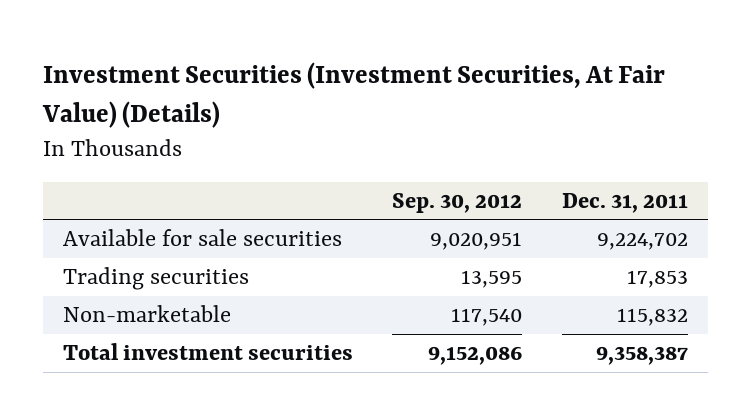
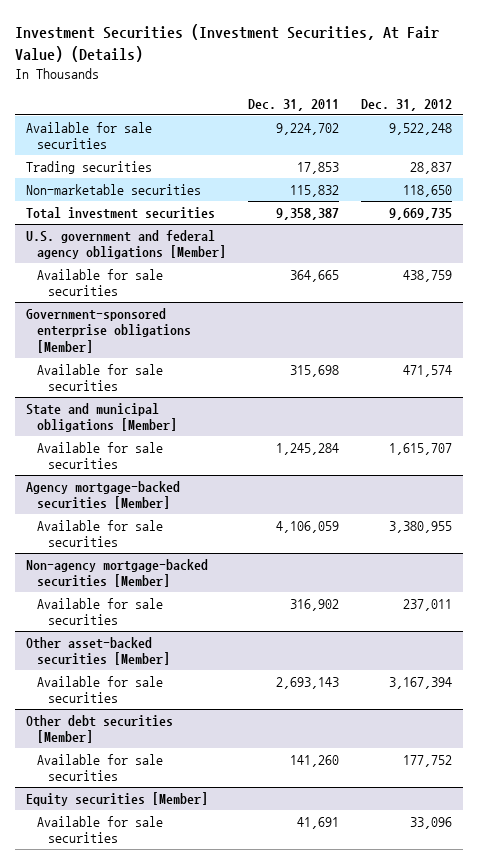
[392,192,523,213] Sep. 30, 2012 -> none
none -> [360,98,452,111] Dec. 31, 2012
[62,305,231,323] Non-marketable -> [26,183,202,195] Non-marketable securities
none -> [26,229,227,260] U.S. government and federal agency obligations [Member]
none -> [37,268,164,297] Available for sale securities
none -> [26,307,192,354] Government-sponsored enterprise obligations [Member]
none -> [37,363,164,392] Available for sale securities
none -> [26,402,178,433] State and municipal obligations [Member]
none -> [37,441,164,470] Available for sale securities
none -> [26,480,181,510] Agency mortgage-backed securities [Member]
none -> [37,519,164,548] Available for sale securities
none -> [26,558,209,588] Non-agency mortgage-backed securities [Member]
none -> [37,597,164,626] Available for sale securities
none -> [26,636,171,666] Other asset-backed securities [Member]
none -> [37,675,164,704] Available for sale securities
none -> [26,714,174,744] Other debt securities [Member]
none -> [37,753,164,782] Available for sale securities
none -> [26,791,209,806] Equity securities [Member]
none -> [37,815,164,844] Available for sale securities

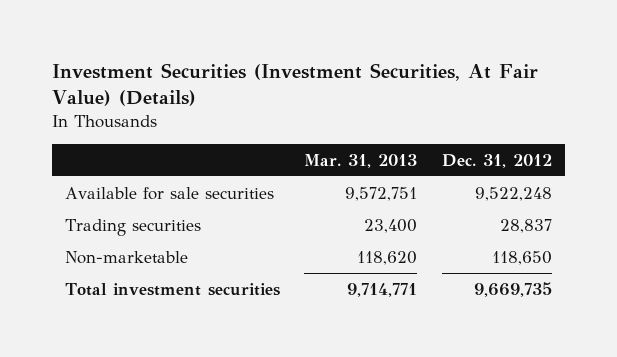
[248,98,340,111] Dec. 31, 2011 -> none
none -> [304,153,418,168] Mar. 31, 2013
[26,183,202,195] Non-marketable securities -> [64,250,188,264] Non-marketable
[26,229,227,260] U.S. government and federal agency obligations [Member] -> none
[37,268,164,297] Available for sale securities -> none
[26,307,192,354] Government-sponsored enterprise obligations [Member] -> none
[37,363,164,392] Available for sale securities -> none
[26,402,178,433] State and municipal obligations [Member] -> none
[37,441,164,470] Available for sale securities -> none
[26,480,181,510] Agency mortgage-backed securities [Member] -> none
[37,519,164,548] Available for sale securities -> none
[26,558,209,588] Non-agency mortgage-backed securities [Member] -> none
[37,597,164,626] Available for sale securities -> none
[26,636,171,666] Other asset-backed securities [Member] -> none
[37,675,164,704] Available for sale securities -> none
[26,714,174,744] Other debt securities [Member] -> none
[37,753,164,782] Available for sale securities -> none
[26,791,209,806] Equity securities [Member] -> none
[37,815,164,844] Available for sale securities -> none

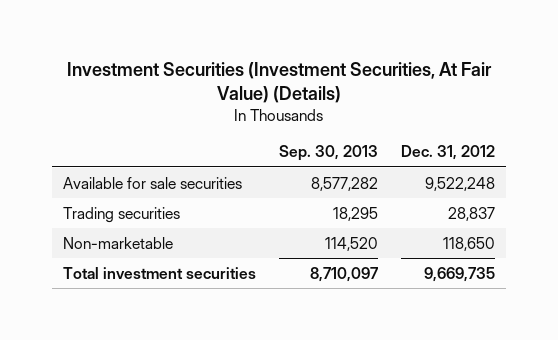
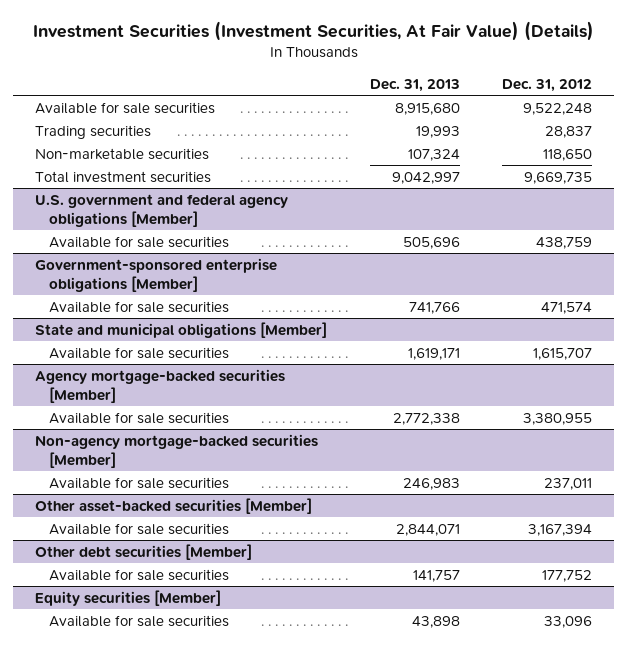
[279,145,379,162] Sep. 30, 2013 -> none
none -> [369,79,460,93] Dec. 31, 2013
[63,236,174,249] Non-marketable -> [34,147,209,160] Non-marketable securities
none -> [34,193,288,227] U.S. government and federal agency obligations [Member]
none -> [49,235,230,248] Available for sale securities
none -> [34,257,277,292] Government-sponsored enterprise obligations [Member]
none -> [49,300,230,313] Available for sale securities
none -> [34,321,327,338] State and municipal obligations [Member]
none -> [49,346,230,359] Available for sale securities
none -> [34,368,285,403] Agency mortgage-backed securities [Member]
none -> [49,411,230,424] Available for sale securities
none -> [34,433,318,468] Non-agency mortgage-backed securities [Member]
none -> [49,476,230,489] Available for sale securities
none -> [34,497,312,514] Other asset-backed securities [Member]
none -> [49,522,230,535] Available for sale securities
none -> [34,543,252,560] Other debt securities [Member]
none -> [49,568,230,581] Available for sale securities
none -> [34,589,221,606] Equity securities [Member]
none -> [49,614,230,627] Available for sale securities

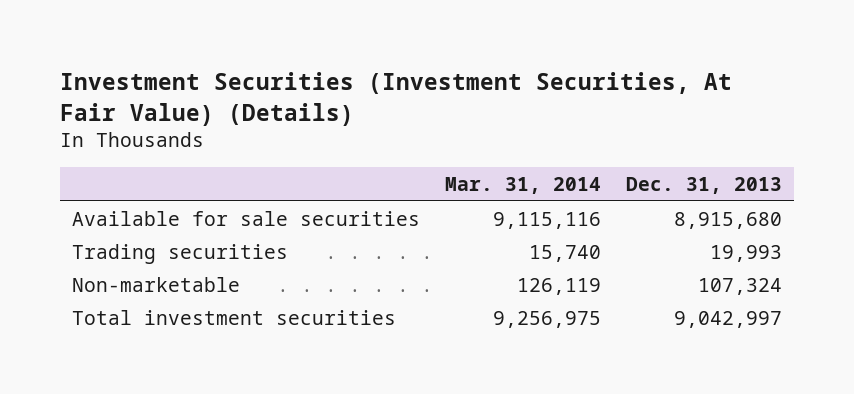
[502,79,593,93] Dec. 31, 2012 -> none
none -> [444,176,601,194] Mar. 31, 2014
[34,147,209,160] Non-marketable securities -> [72,276,241,292] Non-marketable
[34,193,288,227] U.S. government and federal agency obligations [Member] -> none
[49,235,230,248] Available for sale securities -> none
[34,257,277,292] Government-sponsored enterprise obligations [Member] -> none
[49,300,230,313] Available for sale securities -> none
[34,321,327,338] State and municipal obligations [Member] -> none
[49,346,230,359] Available for sale securities -> none
[34,368,285,403] Agency mortgage-backed securities [Member] -> none
[49,411,230,424] Available for sale securities -> none
[34,433,318,468] Non-agency mortgage-backed securities [Member] -> none
[49,476,230,489] Available for sale securities -> none
[34,497,312,514] Other asset-backed securities [Member] -> none
[49,522,230,535] Available for sale securities -> none
[34,543,252,560] Other debt securities [Member] -> none
[49,568,230,581] Available for sale securities -> none
[34,589,221,606] Equity securities [Member] -> none
[49,614,230,627] Available for sale securities -> none

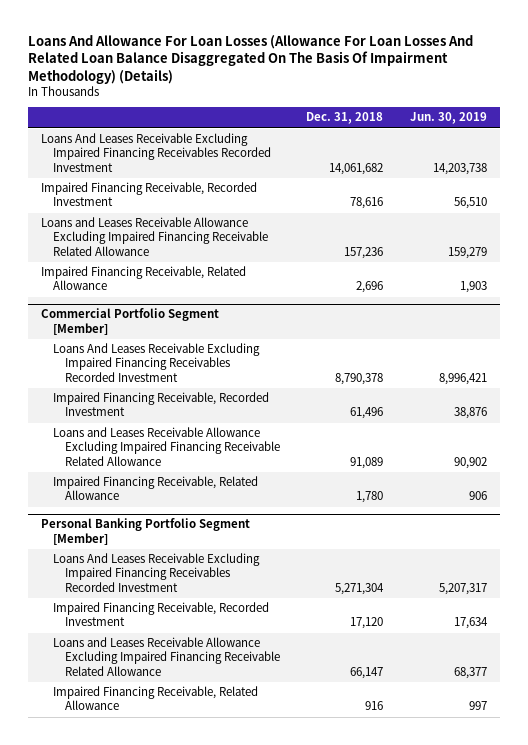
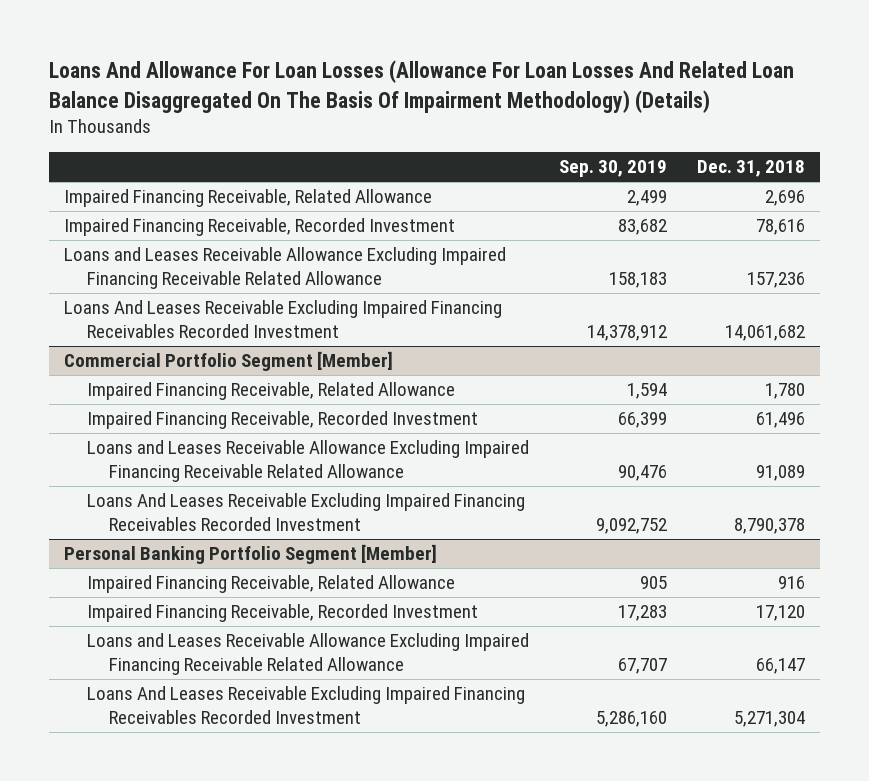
[409,112,487,125] Jun. 30, 2019 -> none
none -> [558,160,667,178] Sep. 30, 2019
[41,266,247,291] Impaired Financing Receivable, Related Allowance -> [64,189,433,208] Impaired Financing Receivable, Related Allowance
[41,133,272,172] Loans And Leases Receivable Excluding Impaired Financing Receivables Recorded Investment -> [64,300,503,338] Loans And Leases Receivable Excluding Impaired Financing Receivables Recorded Investment
[53,476,259,501] Impaired Financing Receivable, Related Allowance -> [86,382,455,401] Impaired Financing Receivable, Related Allowance
[53,343,261,382] Loans And Leases Receivable Excluding Impaired Financing Receivables Recorded Investment -> [86,493,525,531] Loans And Leases Receivable Excluding Impaired Financing Receivables Recorded Investment
[53,686,259,711] Impaired Financing Receivable, Related Allowance -> [86,575,455,594] Impaired Financing Receivable, Related Allowance
[53,553,261,592] Loans And Leases Receivable Excluding Impaired Financing Receivables Recorded Investment -> [86,686,525,724] Loans And Leases Receivable Excluding Impaired Financing Receivables Recorded Investment

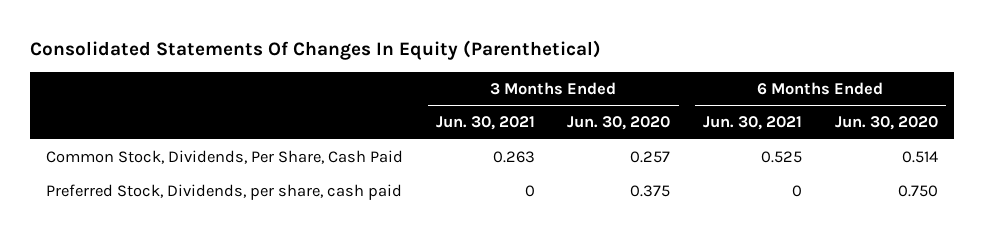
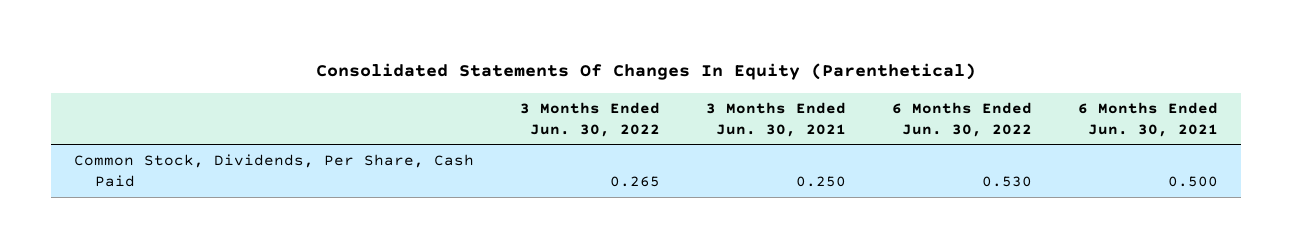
[567,116,671,131] Jun. 30, 2020 -> none
[834,116,938,131] Jun. 30, 2020 -> none
none -> [520,101,661,137] 3 Months Ended Jun. 30, 2022
none -> [892,101,1033,137] 6 Months Ended Jun. 30, 2022
[46,183,403,200] Preferred Stock, Dividends, per share, cash paid -> none
[492,150,535,163] 0.263 -> [796,175,847,187] 0.250
[761,150,803,163] 0.525 -> [1168,175,1219,187] 0.500

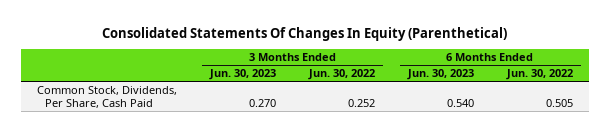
[706,101,847,137] 3 Months Ended Jun. 30, 2021 -> none
[1078,101,1219,137] 6 Months Ended Jun. 30, 2021 -> none
none -> [209,69,277,81] Jun. 30, 2023
none -> [406,69,474,81] Jun. 30, 2023
[610,175,661,187] 0.265 -> [347,98,375,107] 0.252
[982,175,1033,187] 0.530 -> [545,98,573,107] 0.505

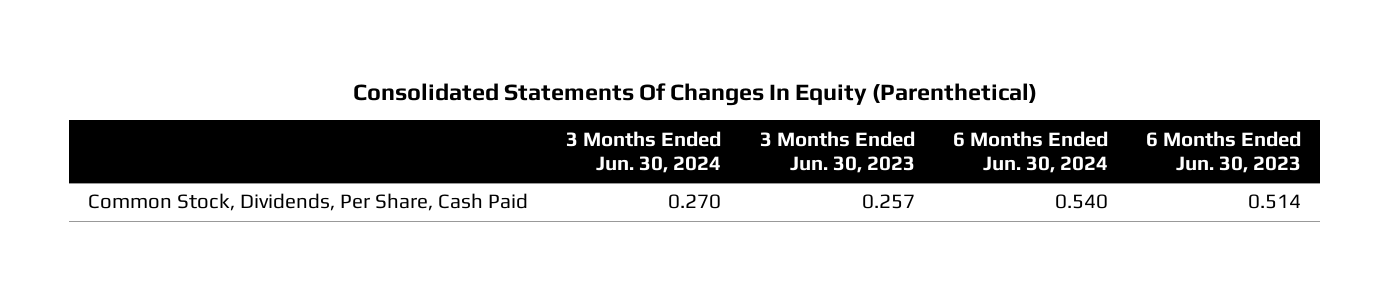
[307,69,375,81] Jun. 30, 2022 -> none
[505,69,573,81] Jun. 30, 2022 -> none
none -> [566,130,722,174] 3 Months Ended Jun. 30, 2024
none -> [952,130,1108,174] 6 Months Ended Jun. 30, 2024
[249,98,277,107] 0.270 -> [861,194,915,210] 0.257
[446,98,474,107] 0.540 -> [1248,194,1302,210] 0.514

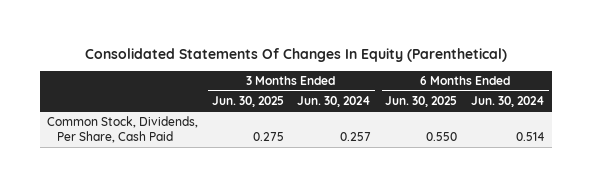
[759,130,915,174] 3 Months Ended Jun. 30, 2023 -> none
[1146,130,1302,174] 6 Months Ended Jun. 30, 2023 -> none
none -> [211,96,284,108] Jun. 30, 2025
none -> [385,96,458,108] Jun. 30, 2025
[668,194,722,210] 0.270 -> [340,132,372,142] 0.257
[1054,194,1108,210] 0.540 -> [516,132,546,142] 0.514

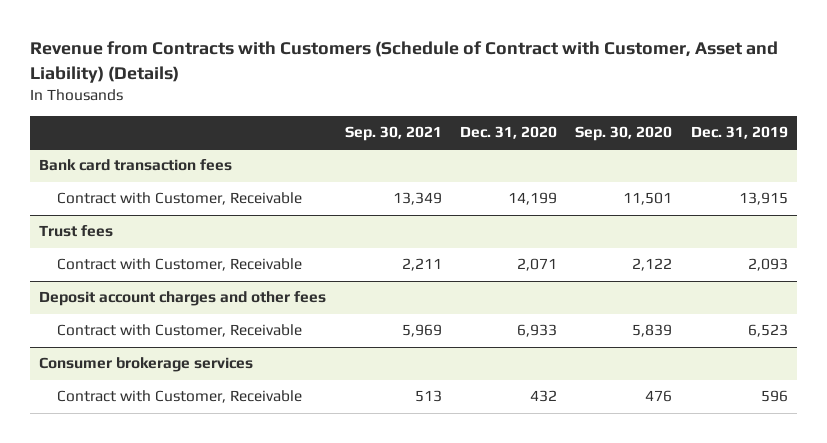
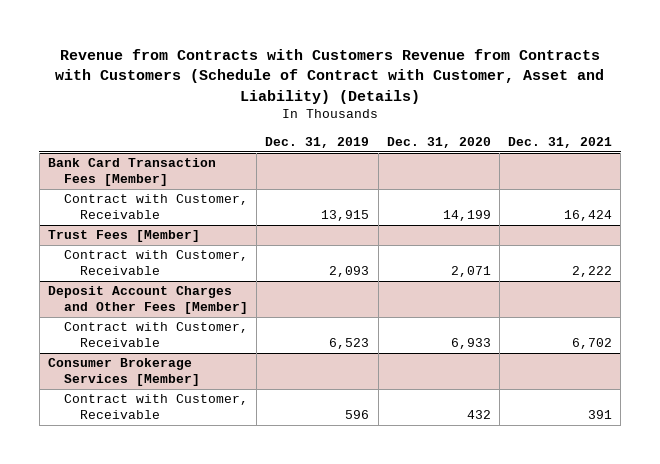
[30,41,779,83] Revenue from Contracts with Customers (Schedule of Contract with Customer, Asset and Liability) (Details) -> [55,48,605,104] Revenue from Contracts with Customers Revenue from Contracts with Customers (Schedule of Contract with Customer, Asset and Liability) (Details)
[344,126,442,142] Sep. 30, 2021 -> none
[575,126,673,142] Sep. 30, 2020 -> none
none -> [508,137,613,149] Dec. 31, 2021
[39,159,233,172] Bank card transaction fees -> [47,158,216,186] Bank Card Transaction Fees [Member]
[39,225,114,238] Trust fees -> [47,230,200,243] Trust Fees [Member]
[39,291,327,307] Deposit account charges and other fees -> [47,286,249,314] Deposit Account Charges and Other Fees [Member]
[39,357,254,373] Consumer brokerage services -> [47,358,201,386] Consumer Brokerage Services [Member]

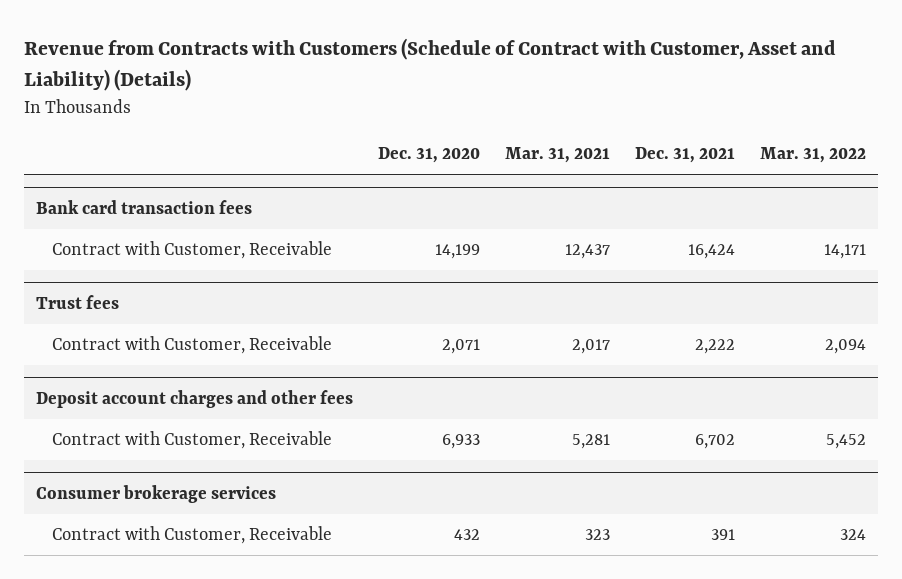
[55,48,605,104] Revenue from Contracts with Customers Revenue from Contracts with Customers (Schedule of Contract with Customer, Asset and Liability) (Details) -> [23,37,836,92] Revenue from Contracts with Customers (Schedule of Contract with Customer, Asset and Liability) (Details)
[265,137,370,149] Dec. 31, 2019 -> none
none -> [505,147,611,164] Mar. 31, 2021
none -> [759,147,866,164] Mar. 31, 2022
[47,158,216,186] Bank Card Transaction Fees [Member] -> [36,200,253,215] Bank card transaction fees
[47,230,200,243] Trust Fees [Member] -> [36,295,120,310] Trust fees
[47,286,249,314] Deposit Account Charges and Other Fees [Member] -> [36,390,354,409] Deposit account charges and other fees
[47,358,201,386] Consumer Brokerage Services [Member] -> [36,485,277,504] Consumer brokerage services

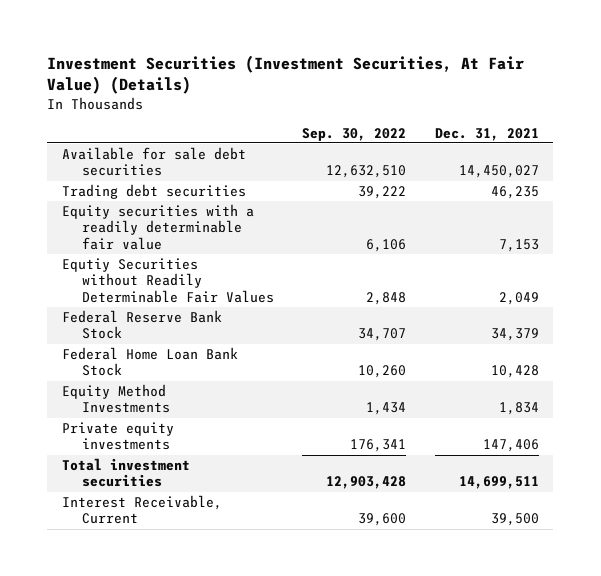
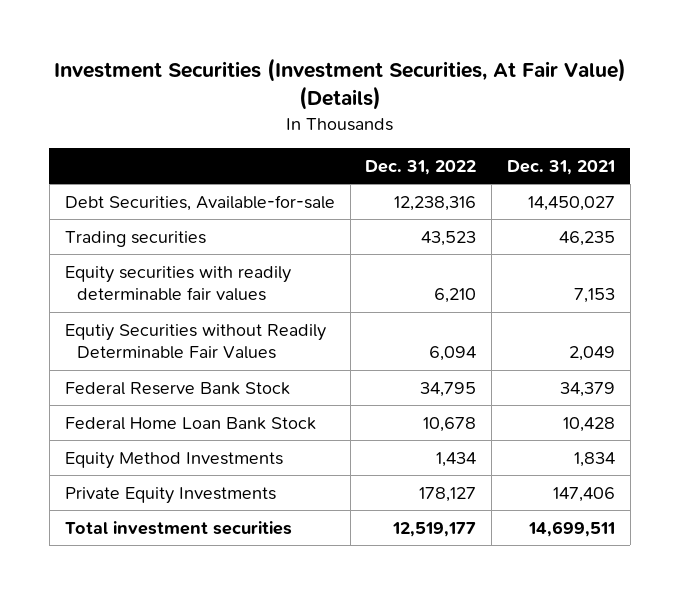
[302,127,407,141] Sep. 30, 2022 -> none
none -> [365,159,477,175] Dec. 31, 2022
[61,146,246,177] Available for sale debt securities -> [64,194,335,211] Debt Securities, Available-for-sale
[61,183,246,199] Trading debt securities -> [64,230,206,247] Trading securities
[61,203,254,250] Equity securities with a readily determinable fair value -> [64,265,291,302] Equity securities with readily determinable fair values
[61,421,174,451] Private equity investments -> [64,486,276,504] Private Equity Investments
[61,494,222,525] Interest Receivable, Current -> none

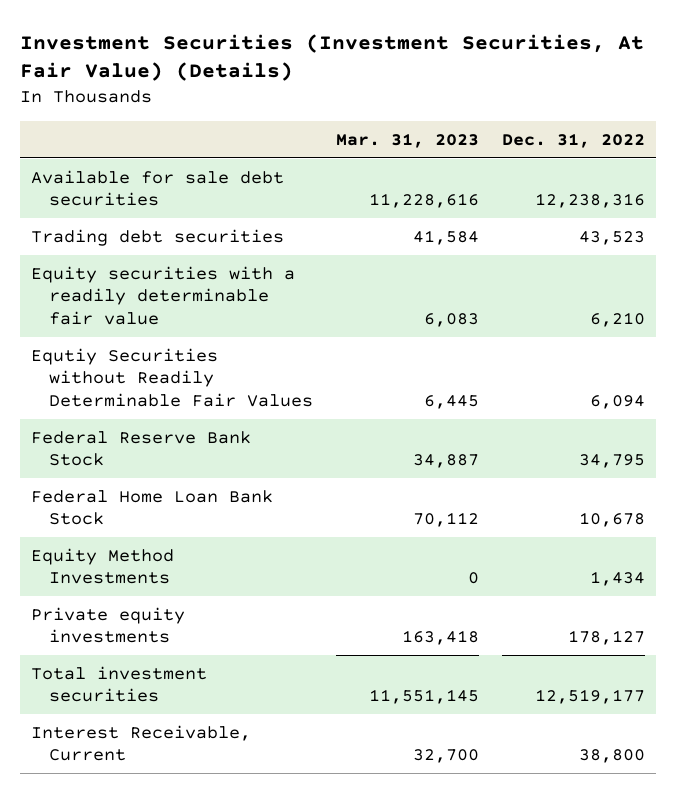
[506,159,615,175] Dec. 31, 2021 -> none
none -> [335,132,479,148] Mar. 31, 2023
[64,194,335,211] Debt Securities, Available-for-sale -> [31,169,285,207] Available for sale debt securities
[64,230,206,247] Trading securities -> [31,228,285,246] Trading debt securities
[64,265,291,302] Equity securities with readily determinable fair values -> [31,265,296,325] Equity securities with a readily determinable fair value
[64,486,276,504] Private Equity Investments -> [31,606,186,644] Private equity investments
none -> [31,724,252,762] Interest Receivable, Current

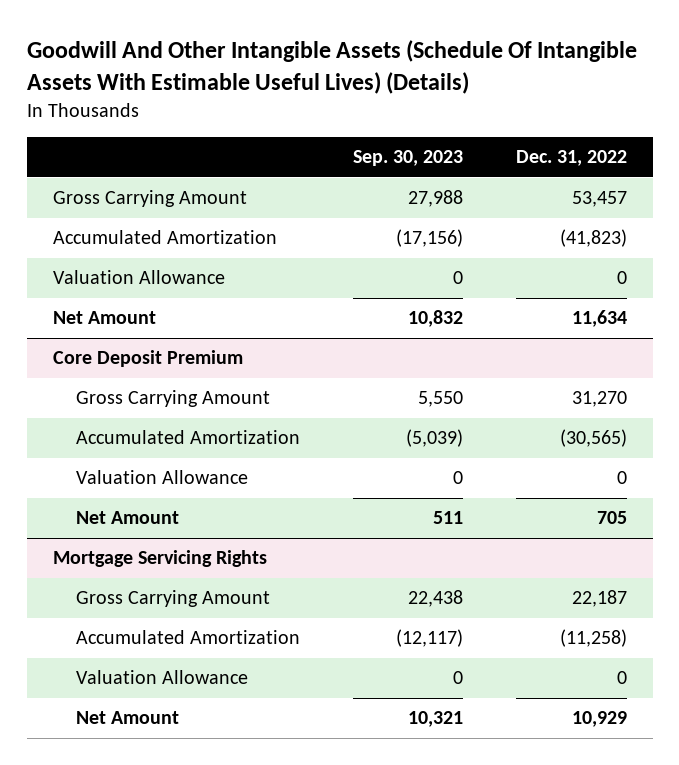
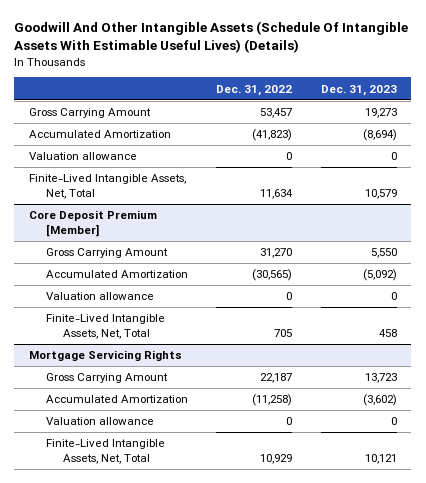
[352,150,463,167] Sep. 30, 2023 -> none
none -> [320,84,397,96] Dec. 31, 2023
[52,270,225,285] Valuation Allowance -> [28,152,137,161] Valuation allowance
[52,311,156,325] Net Amount -> [28,174,186,199] Finite-Lived Intangible Assets, Net, Total
[52,350,243,368] Core Deposit Premium -> [28,210,157,237] Core Deposit Premium [Member]
[76,470,249,485] Valuation Allowance -> [45,292,154,301] Valuation allowance
[76,511,180,525] Net Amount -> [45,314,165,339] Finite-Lived Intangible Assets, Net, Total
[76,670,249,685] Valuation Allowance -> [45,417,154,426] Valuation allowance
[76,711,180,725] Net Amount -> [45,439,165,464] Finite-Lived Intangible Assets, Net, Total

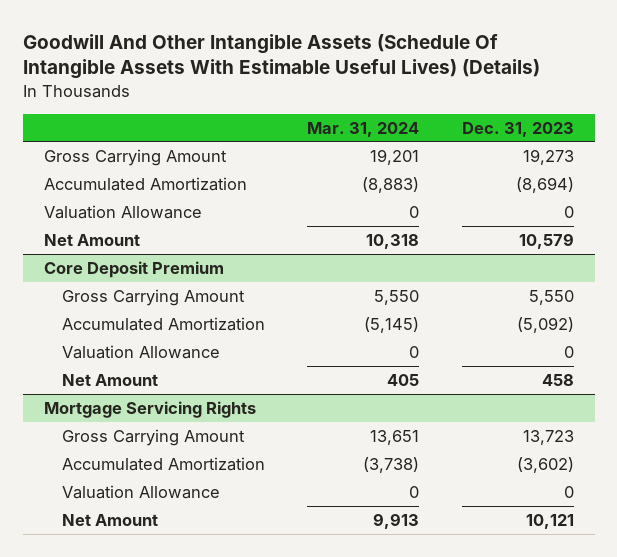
[216,84,293,96] Dec. 31, 2022 -> none
none -> [307,121,420,137] Mar. 31, 2024
[28,152,137,161] Valuation allowance -> [43,205,202,220] Valuation Allowance
[28,174,186,199] Finite-Lived Intangible Assets, Net, Total -> [43,234,140,247] Net Amount
[28,210,157,237] Core Deposit Premium [Member] -> [43,261,224,279] Core Deposit Premium
[45,292,154,301] Valuation allowance -> [62,345,221,360] Valuation Allowance
[45,314,165,339] Finite-Lived Intangible Assets, Net, Total -> [62,374,159,387] Net Amount
[45,417,154,426] Valuation allowance -> [62,485,221,500] Valuation Allowance
[45,439,165,464] Finite-Lived Intangible Assets, Net, Total -> [62,514,159,527] Net Amount

